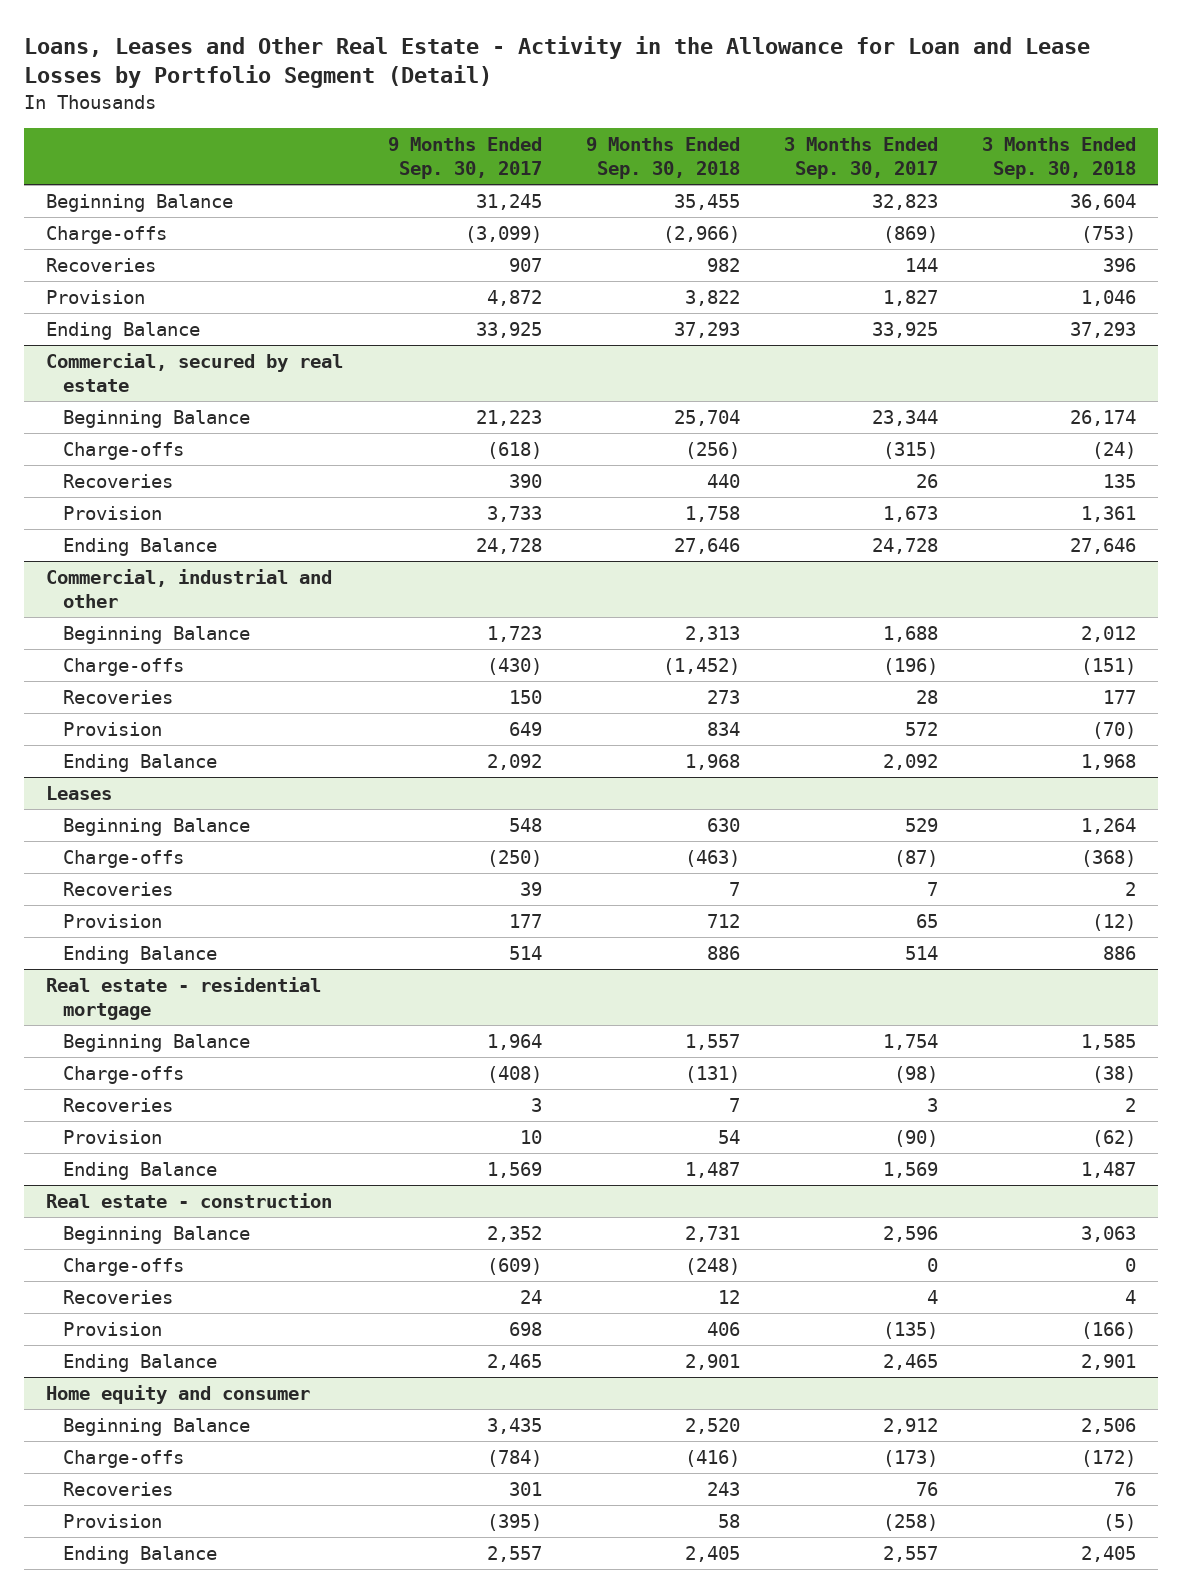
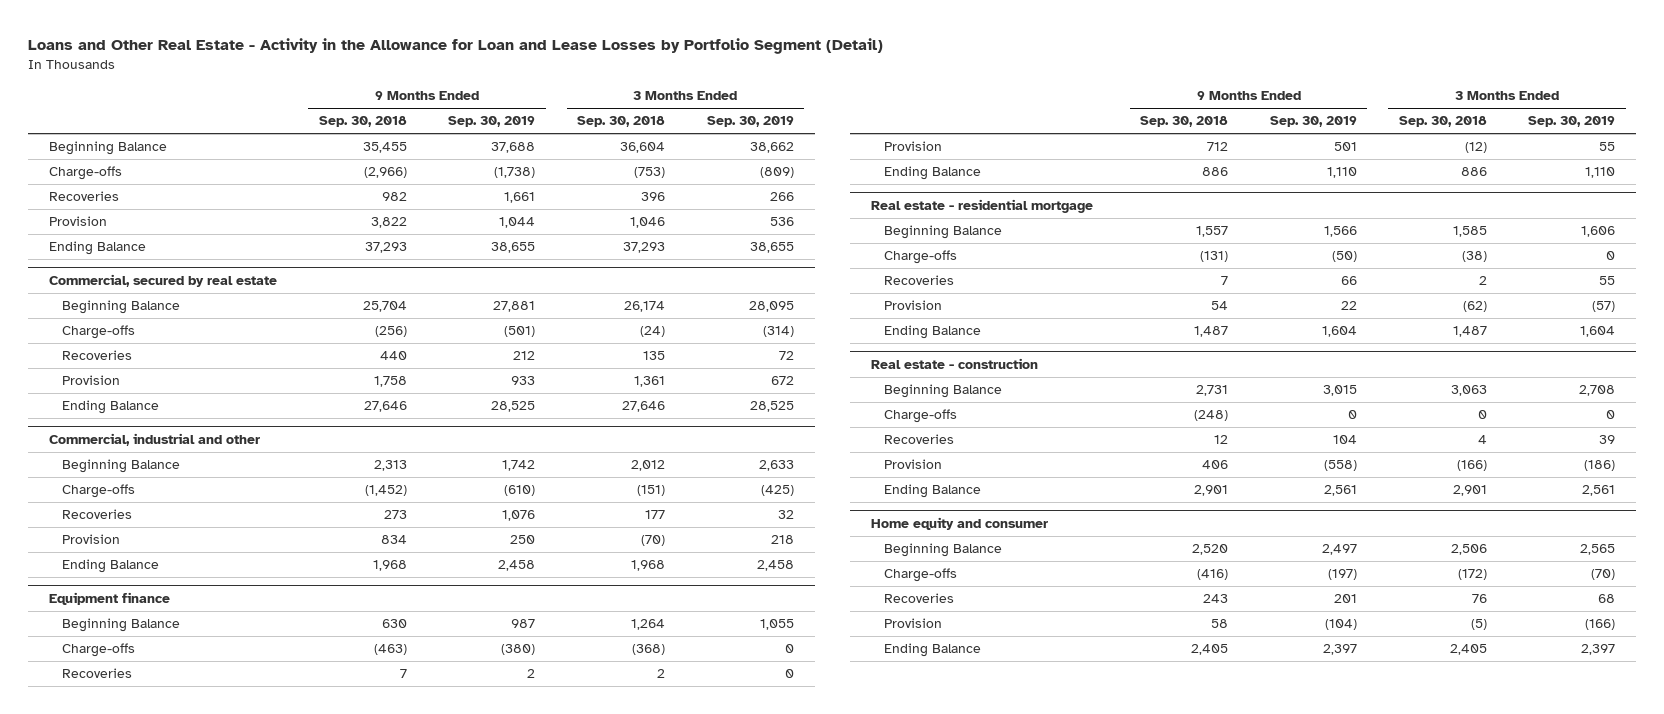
[24,35,1091,89] Loans, Leases and Other Real Estate - Activity in the Allowance for Loan and Lease Losses by Portfolio Segment (Detail) -> [28,38,884,55] Loans and Other Real Estate - Activity in the Allowance for Loan and Lease Losses by Portfolio Segment (Detail)
[387,136,542,180] 9 Months Ended Sep. 30, 2017 -> none
[783,136,938,180] 3 Months Ended Sep. 30, 2017 -> none
none -> [448,116,536,128] Sep. 30, 2019
none -> [706,116,794,128] Sep. 30, 2019
[46,785,113,800] Leases -> [49,592,171,606] Equipment finance

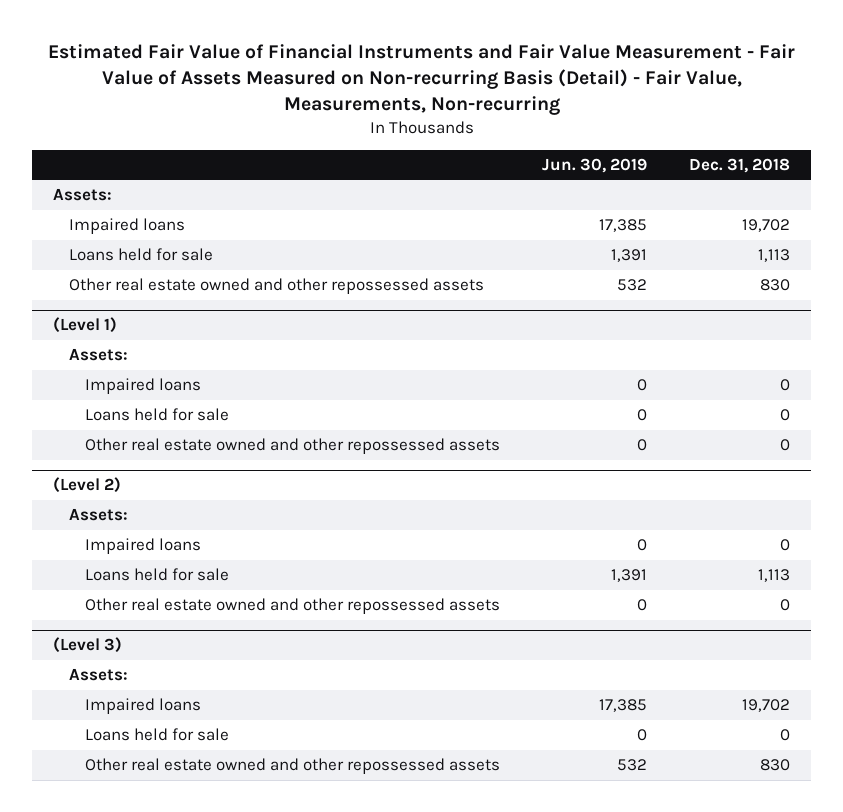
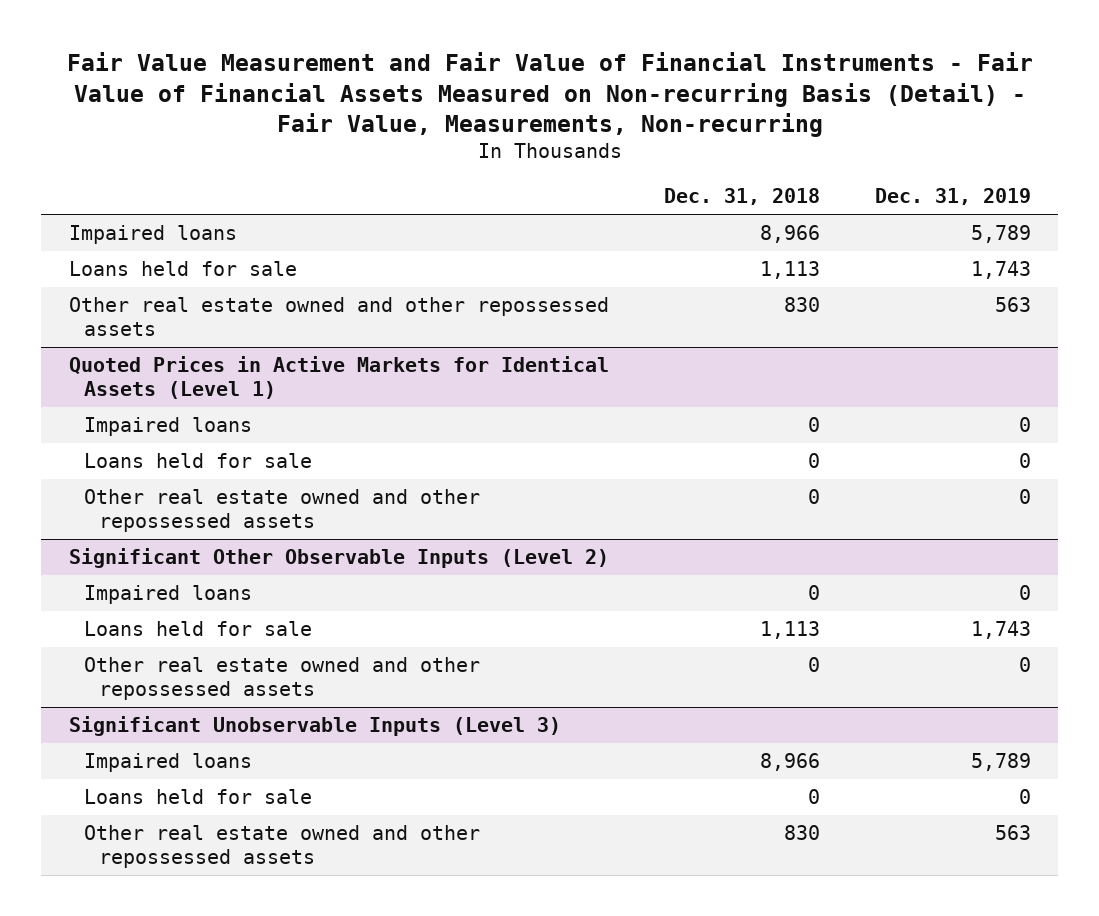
[47,43,795,116] Estimated Fair Value of Financial Instruments and Fair Value Measurement - Fair Value of Assets Measured on Non-recurring Basis (Detail) - Fair Value, Measurements, Non-recurring -> [66,52,1033,137] Fair Value Measurement and Fair Value of Financial Instruments - Fair Value of Financial Assets Measured on Non-recurring Basis (Detail) - Fair Value, Measurements, Non-recurring
[542,157,648,173] Jun. 30, 2019 -> none
none -> [874,188,1031,206] Dec. 31, 2019
[52,188,112,202] Assets: -> none
[742,219,791,233] 19,702 -> [759,225,820,244] 8,966
[68,348,128,362] Assets: -> none
[52,317,117,334] (Level 1) -> [68,356,609,399] Quoted Prices in Active Markets for Identical Assets (Level 1)
[68,508,128,522] Assets: -> none
[52,477,121,494] (Level 2) -> [68,548,609,569] Significant Other Observable Inputs (Level 2)
[68,668,128,682] Assets: -> none
[52,637,122,654] (Level 3) -> [68,716,561,737] Significant Unobservable Inputs (Level 3)
[742,699,791,713] 19,702 -> [759,753,820,772] 8,966

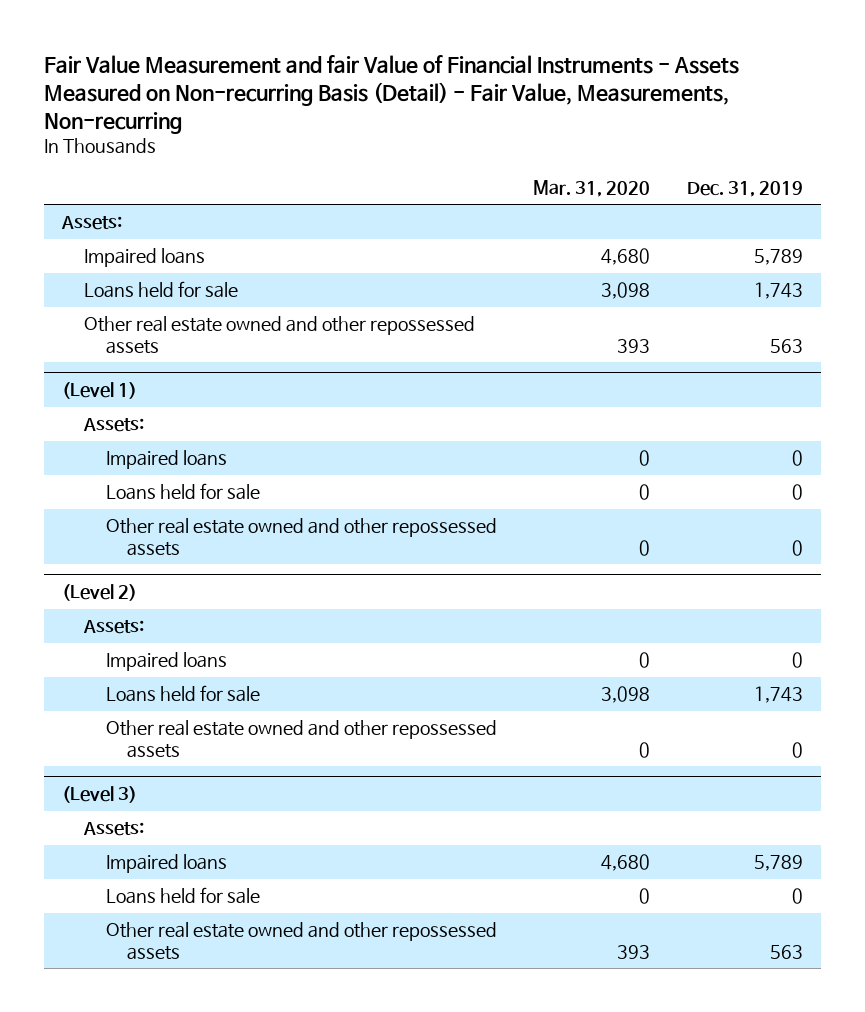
[66,52,1033,137] Fair Value Measurement and Fair Value of Financial Instruments - Fair Value of Financial Assets Measured on Non-recurring Basis (Detail) - Fair Value, Measurements, Non-recurring -> [44,55,740,135] Fair Value Measurement and fair Value of Financial Instruments - Assets Measured on Non-recurring Basis (Detail) - Fair Value, Measurements, Non-recurring
[663,188,820,206] Dec. 31, 2018 -> none
none -> [533,179,651,197] Mar. 31, 2020
none -> [61,216,123,231] Assets:
[68,356,609,399] Quoted Prices in Active Markets for Identical Assets (Level 1) -> [62,382,138,400] (Level 1)
none -> [83,418,145,433] Assets:
[68,548,609,569] Significant Other Observable Inputs (Level 2) -> [62,584,138,602] (Level 2)
none -> [83,620,145,635] Assets:
[68,716,561,737] Significant Unobservable Inputs (Level 3) -> [62,786,138,804] (Level 3)
none -> [83,822,145,837] Assets:

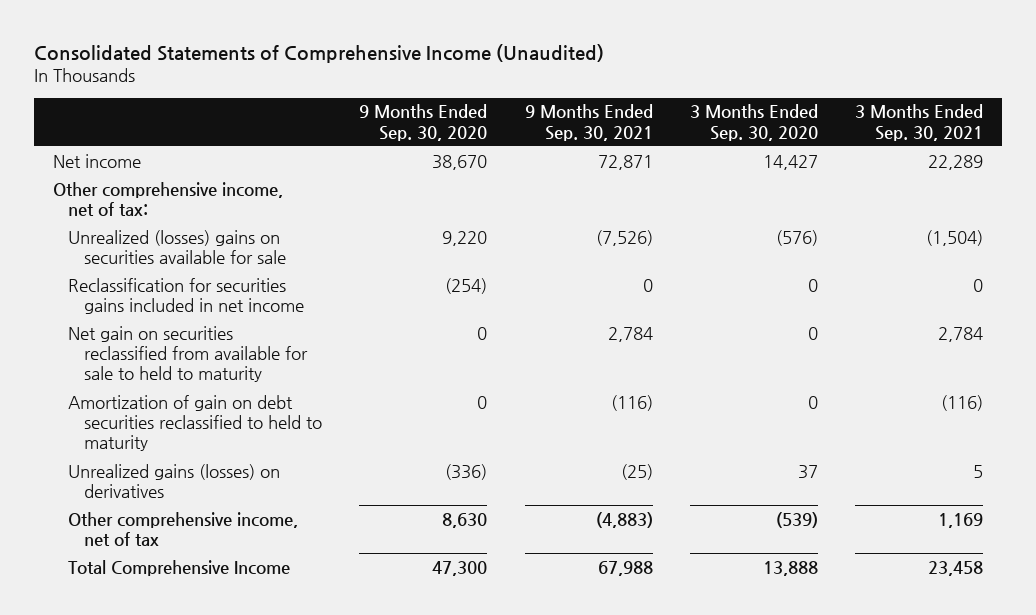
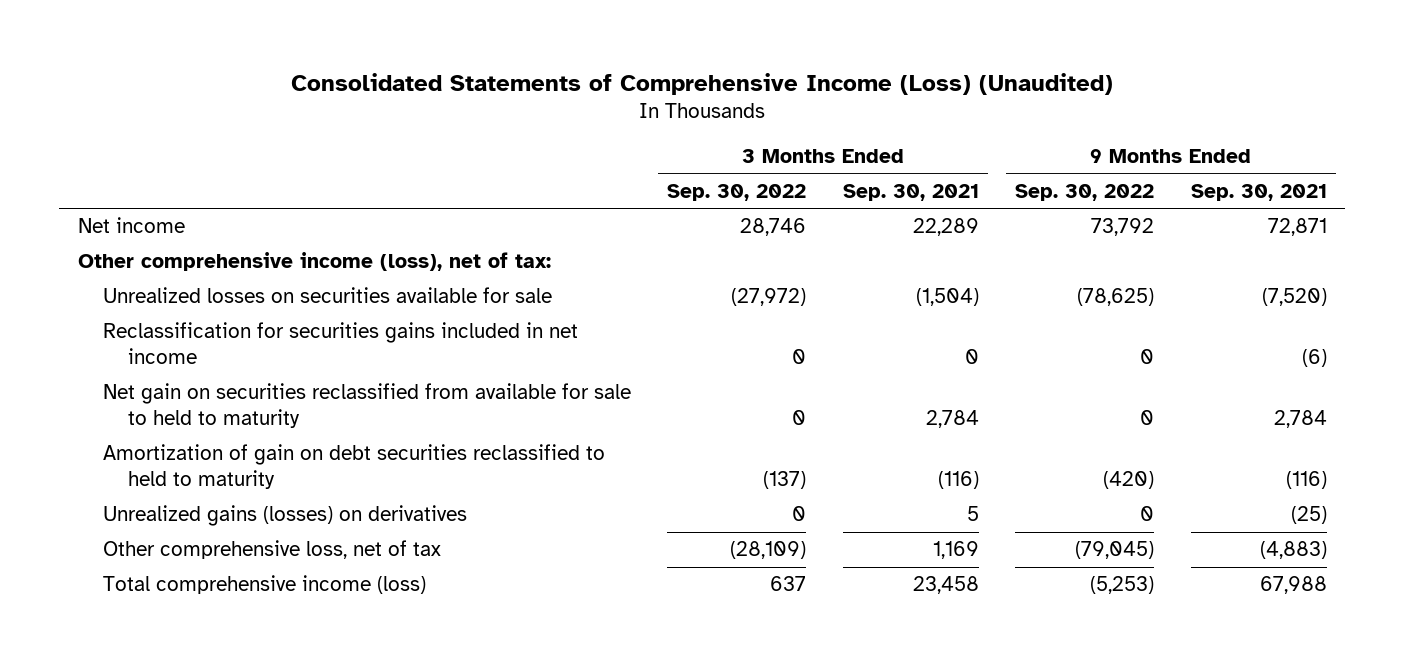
[34,44,605,64] Consolidated Statements of Comprehensive Income (Unaudited) -> [291,72,1114,95] Consolidated Statements of Comprehensive Income (Loss) (Unaudited)
[359,104,488,141] 9 Months Ended Sep. 30, 2020 -> none
[689,104,818,141] 3 Months Ended Sep. 30, 2020 -> none
none -> [667,183,807,201] Sep. 30, 2022
none -> [1015,183,1155,201] Sep. 30, 2022
[52,181,283,217] Other comprehensive income, net of tax: -> [77,252,551,272] Other comprehensive income (loss), net of tax:
[68,229,286,265] Unrealized (losses) gains on securities available for sale -> [102,287,552,304] Unrealized losses on securities available for sale
[595,229,653,246] (7,526) -> [1261,288,1327,307] (7,520)
[642,278,653,292] 0 -> [1301,349,1327,368] (6)
[68,511,299,547] Other comprehensive income, net of tax -> [102,540,441,560] Other comprehensive loss, net of tax
[68,559,291,576] Total Comprehensive Income -> [102,575,426,595] Total comprehensive income (loss)

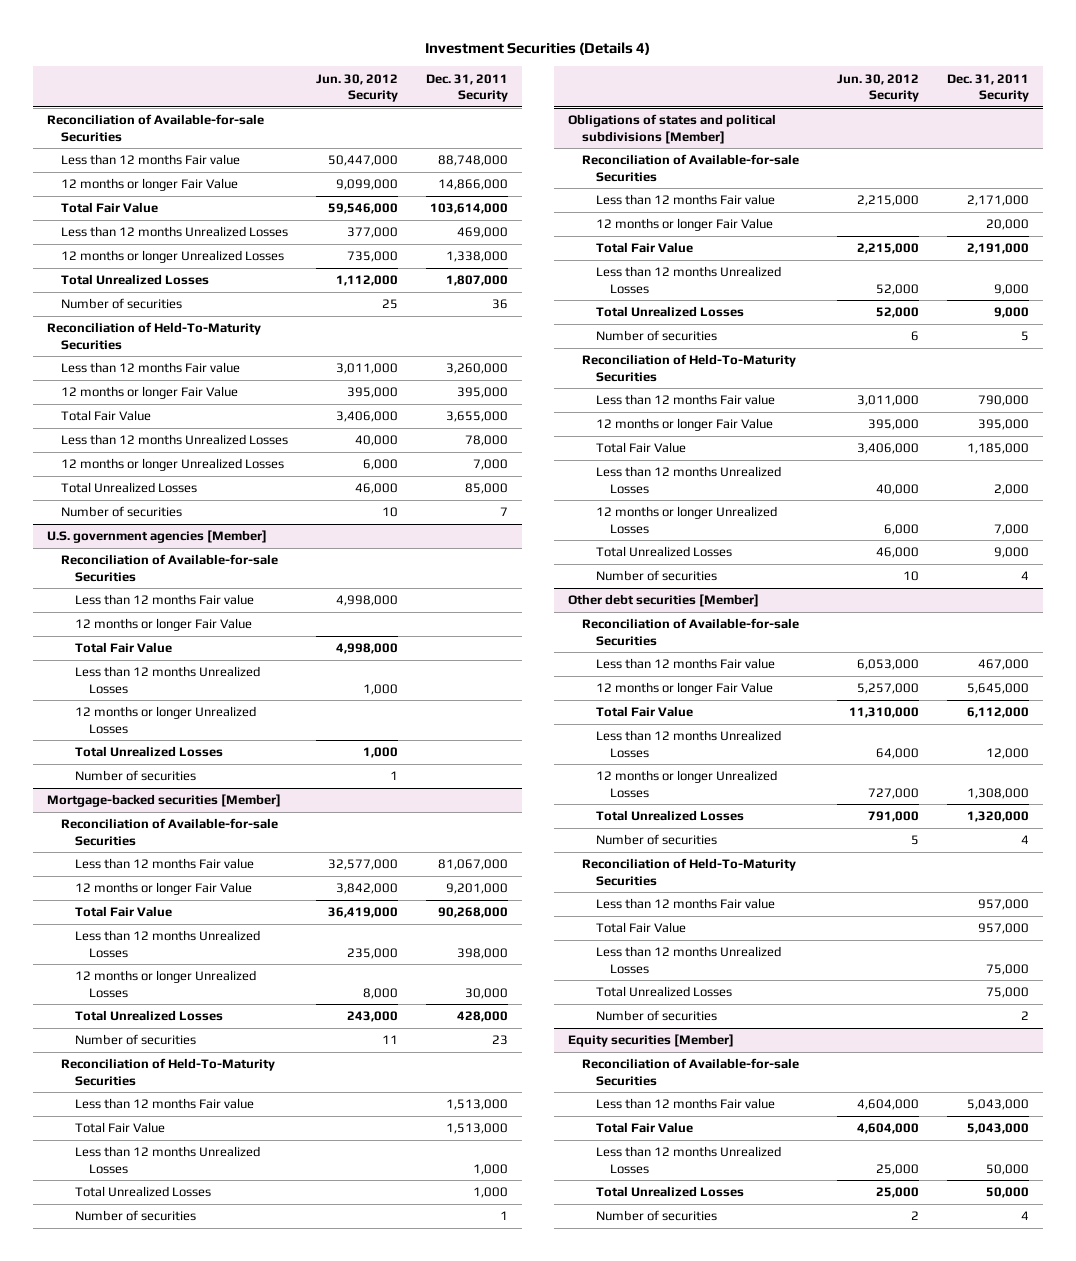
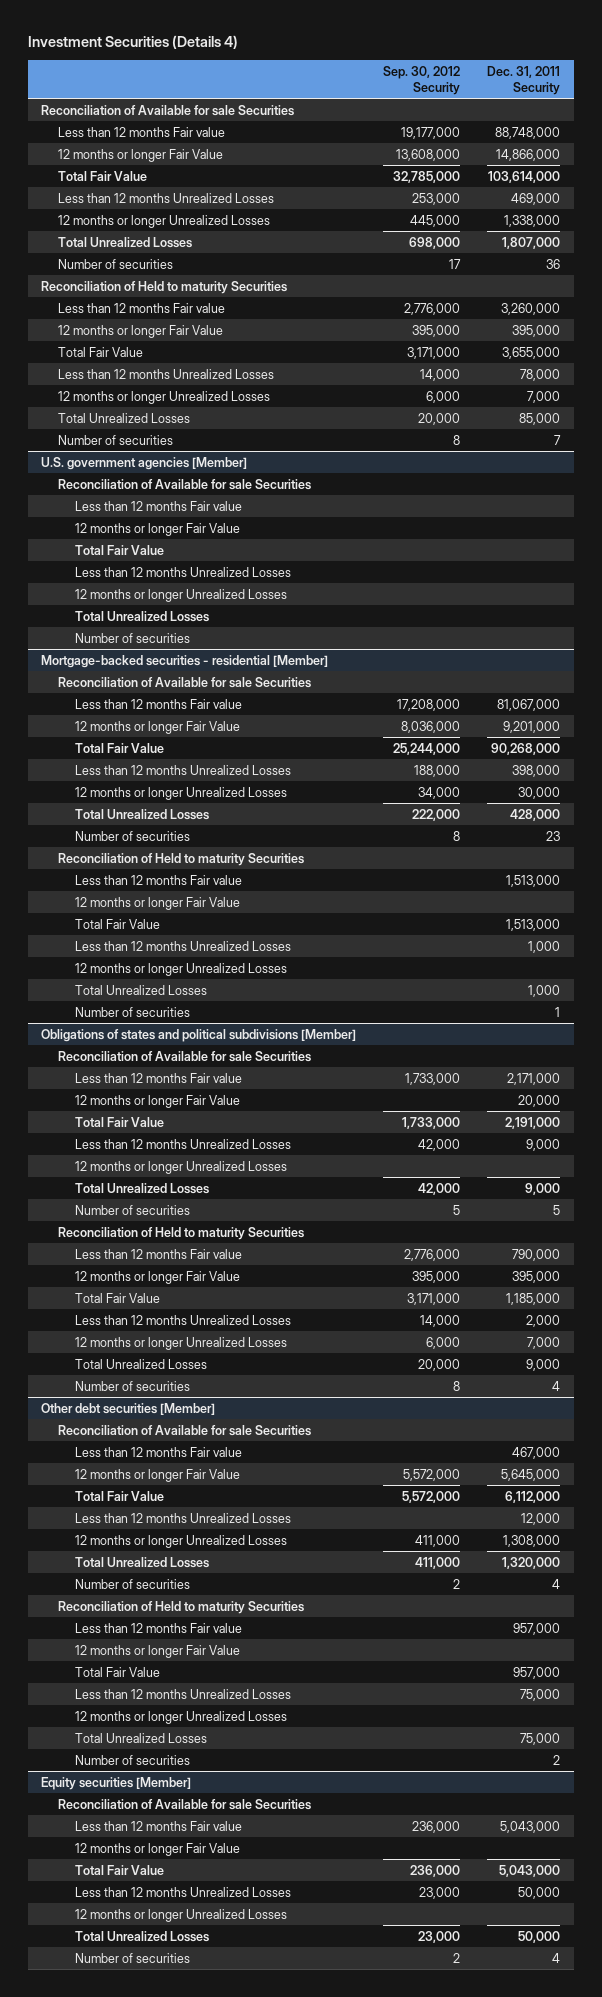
[315,73,398,103] Jun. 30, 2012 Security -> none
none -> [383,65,461,95] Sep. 30, 2012 Security
[46,114,264,142] Reconciliation of Available-for-sale Securities -> [41,104,295,116] Reconciliation of Available for sale Securities
[46,322,261,350] Reconciliation of Held-To-Maturity Securities -> [41,280,288,294] Reconciliation of Held to maturity Securities
[61,554,279,582] Reconciliation of Available-for-sale Securities -> [58,478,312,490] Reconciliation of Available for sale Securities
[46,794,281,808] Mortgage-backed securities [Member] -> [41,654,329,668] Mortgage-backed securities - residential [Member]
[61,818,279,846] Reconciliation of Available-for-sale Securities -> [58,676,312,688] Reconciliation of Available for sale Securities
[61,1058,276,1086] Reconciliation of Held-To-Maturity Securities -> [58,852,305,866] Reconciliation of Held to maturity Securities
none -> [75,896,241,910] 12 months or longer Fair Value
none -> [75,962,288,976] 12 months or longer Unrealized Losses
[582,154,800,182] Reconciliation of Available-for-sale Securities -> [58,1050,312,1062] Reconciliation of Available for sale Securities
none -> [75,1160,288,1174] 12 months or longer Unrealized Losses
[582,354,797,382] Reconciliation of Held-To-Maturity Securities -> [58,1226,305,1240] Reconciliation of Held to maturity Securities
[582,618,800,646] Reconciliation of Available-for-sale Securities -> [58,1424,312,1436] Reconciliation of Available for sale Securities
[582,858,797,886] Reconciliation of Held-To-Maturity Securities -> [58,1600,305,1614] Reconciliation of Held to maturity Securities
none -> [75,1644,241,1658] 12 months or longer Fair Value
none -> [75,1710,288,1724] 12 months or longer Unrealized Losses
[582,1058,800,1086] Reconciliation of Available-for-sale Securities -> [58,1798,312,1810] Reconciliation of Available for sale Securities
none -> [75,1842,241,1856] 12 months or longer Fair Value
none -> [75,1908,288,1922] 12 months or longer Unrealized Losses

